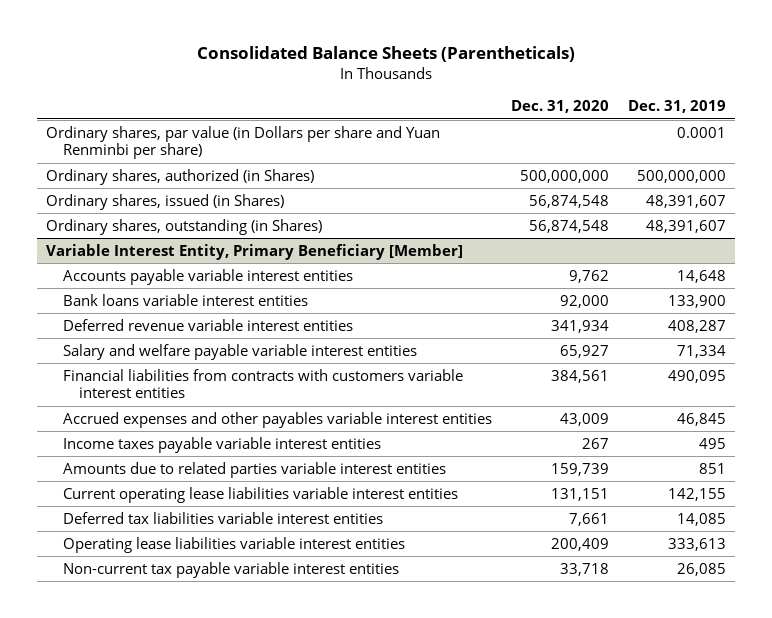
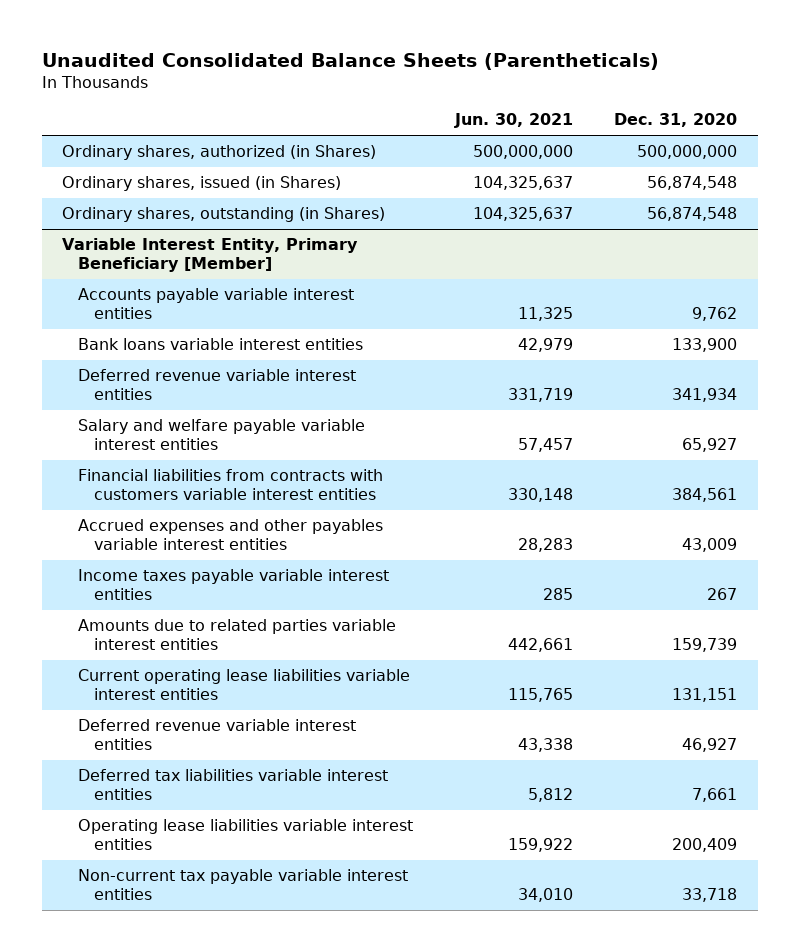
[196,46,575,63] Consolidated Balance Sheets (Parentheticals) -> [41,52,659,70] Unaudited Consolidated Balance Sheets (Parentheticals)
[627,100,726,114] Dec. 31, 2019 -> none
none -> [453,113,573,129] Jun. 30, 2021
[46,125,441,160] Ordinary shares, par value (in Dollars per share and Yuan Renminbi per share) -> none
[559,294,609,308] 92,000 -> [672,338,738,353] 133,900
none -> [78,719,357,750] Deferred revenue variable interest entities

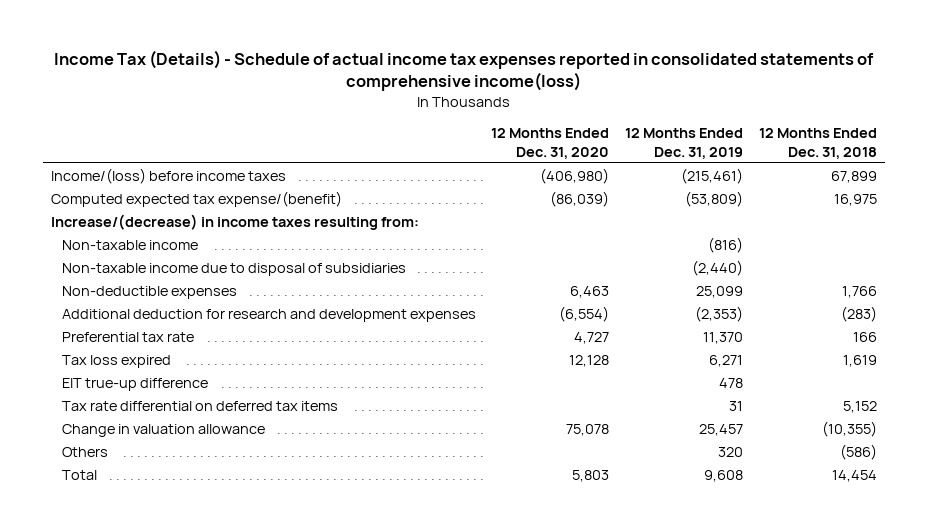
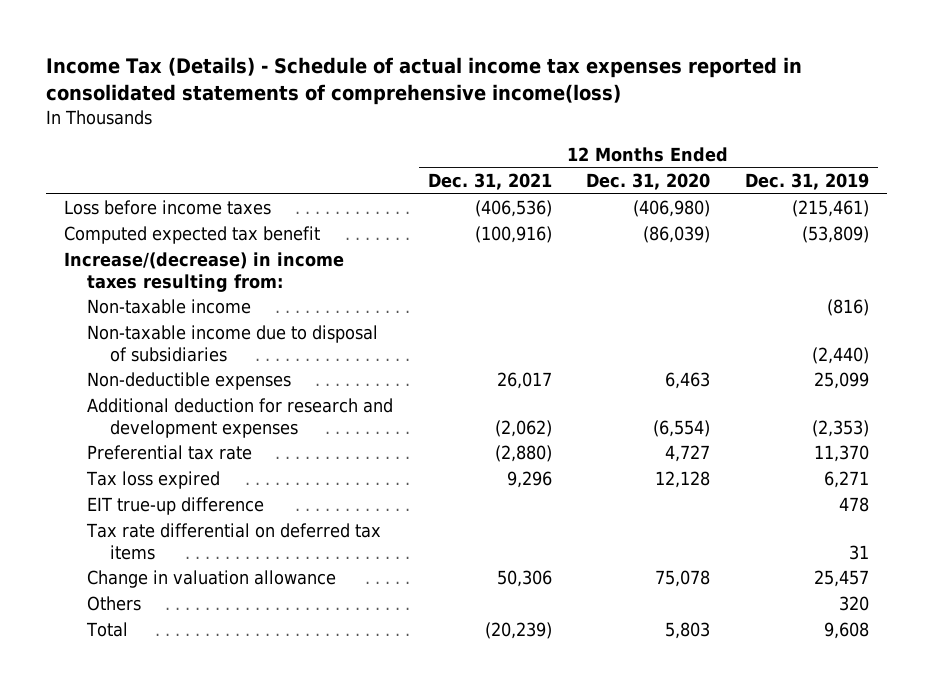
[758,128,877,159] 12 Months Ended Dec. 31, 2018 -> none
none -> [427,172,552,190] Dec. 31, 2021
[50,167,286,184] Income/(loss) before income taxes -> [63,200,271,216] Loss before income taxes
[50,190,342,207] Computed expected tax expense/(benefit) -> [63,226,320,245] Computed expected tax benefit

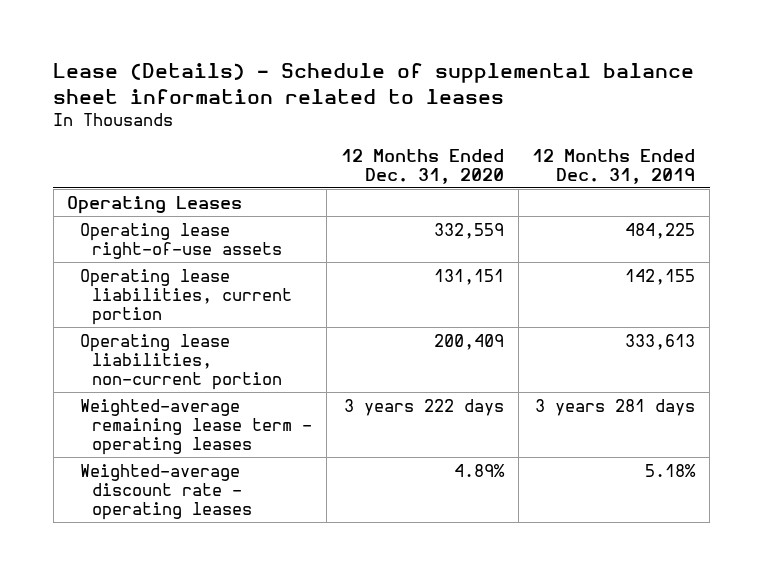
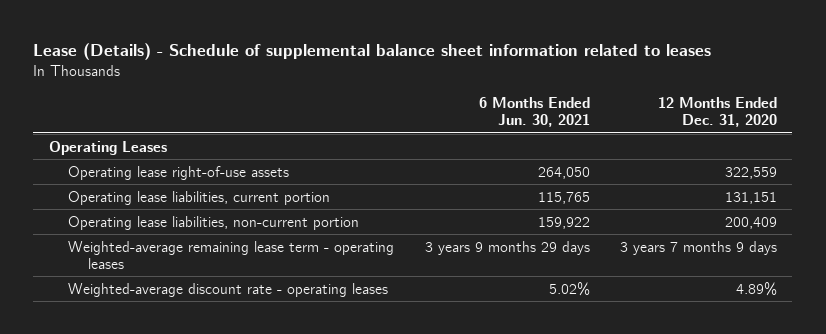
[532,148,696,184] 12 Months Ended Dec. 31, 2019 -> none
none -> [478,97,590,128] 6 Months Ended Jun. 30, 2021
[433,222,504,239] 332,559 -> [725,166,778,179] 322,559
[343,398,504,416] 3 years 222 days -> [620,240,778,255] 3 years 7 months 9 days

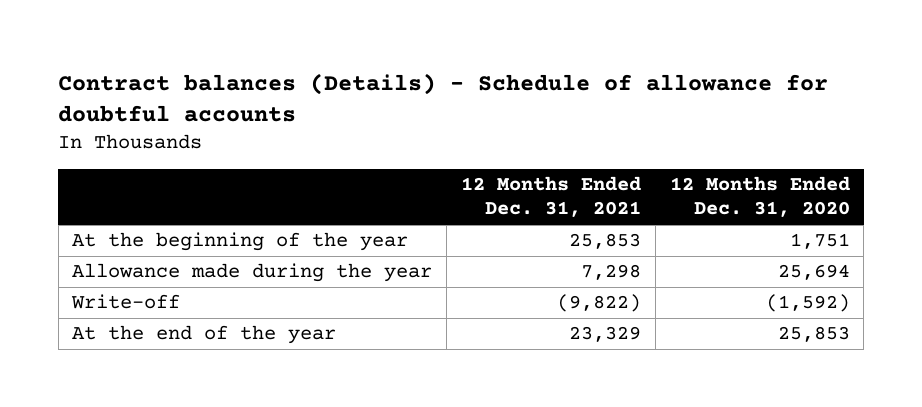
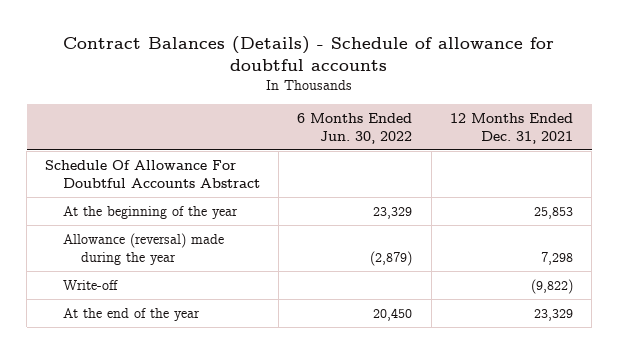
[58,72,829,123] Contract balances (Details) - Schedule of allowance for doubtful accounts -> [63,35,555,71] Contract Balances (Details) - Schedule of allowance for doubtful accounts
[669,176,850,218] 12 Months Ended Dec. 31, 2020 -> none
none -> [297,112,413,144] 6 Months Ended Jun. 30, 2022
none -> [45,159,261,188] Schedule Of Allowance For Doubtful Accounts Abstract
[72,263,433,283] Allowance made during the year -> [63,232,225,265] Allowance (reversal) made during the year

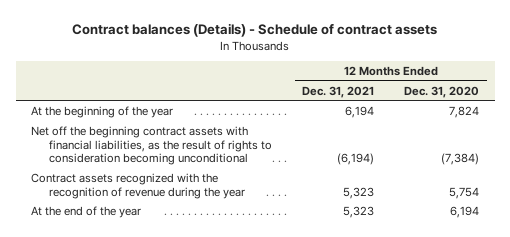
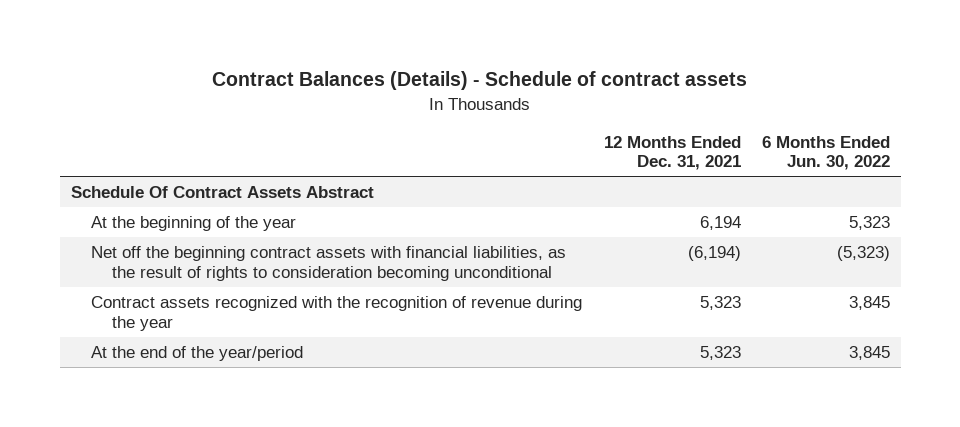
[72,22,438,37] Contract balances (Details) - Schedule of contract assets -> [212,71,748,91] Contract Balances (Details) - Schedule of contract assets
[404,85,480,98] Dec. 31, 2020 -> none
none -> [761,135,890,171] 6 Months Ended Jun. 30, 2022
none -> [70,185,374,198] Schedule Of Contract Assets Abstract
[30,205,141,218] At the end of the year -> [91,345,304,361] At the end of the year/period

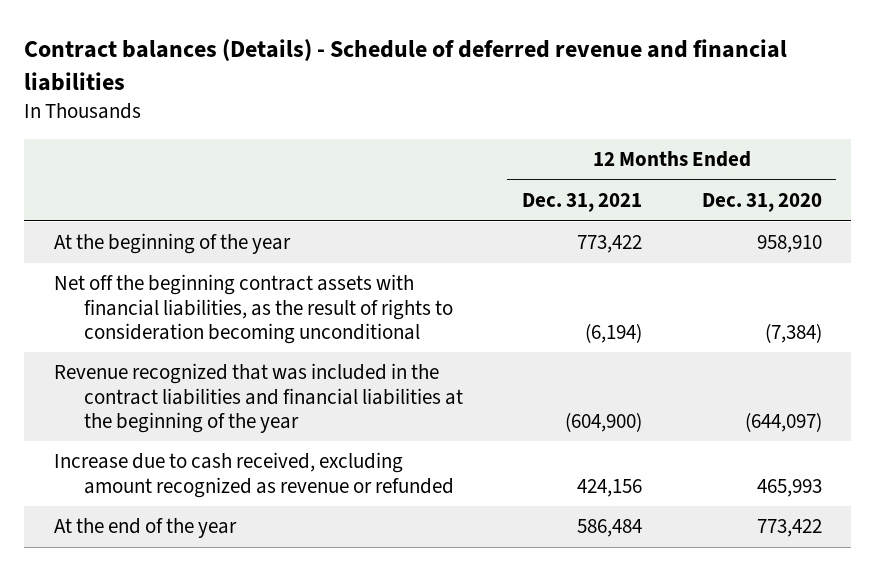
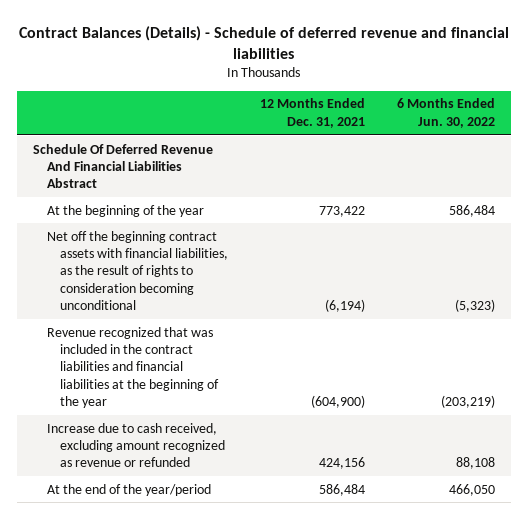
[24,38,788,91] Contract balances (Details) - Schedule of deferred revenue and financial liabilities -> [18,26,509,60] Contract Balances (Details) - Schedule of deferred revenue and financial liabilities
[701,193,822,213] Dec. 31, 2020 -> none
none -> [396,98,495,128] 6 Months Ended Jun. 30, 2022
none -> [33,143,214,189] Schedule Of Deferred Revenue And Financial Liabilities Abstract
[53,518,237,539] At the end of the year -> [46,483,211,496] At the end of the year/period

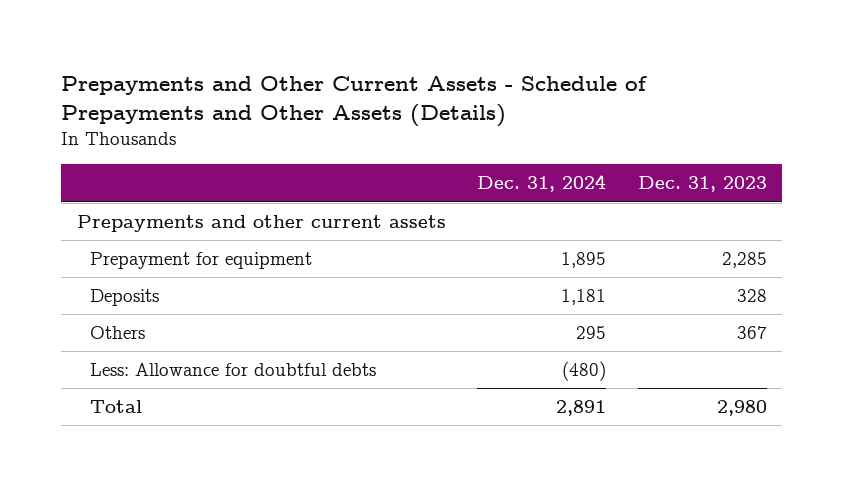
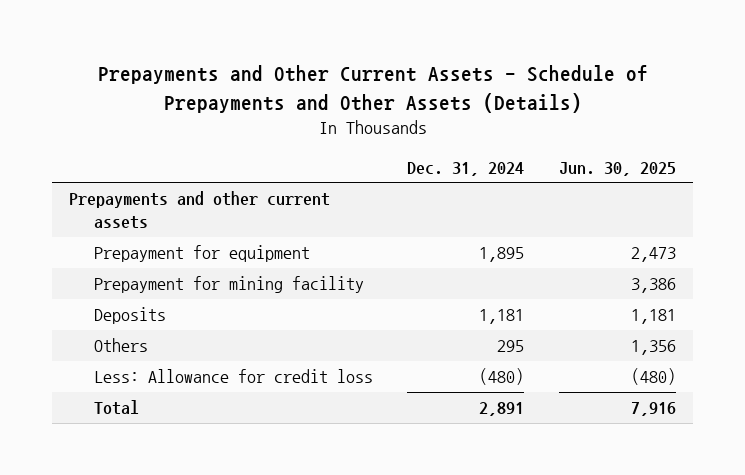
[637,176,767,193] Dec. 31, 2023 -> none
none -> [558,161,676,176] Jun. 30, 2025
none -> [93,276,364,294] Prepayment for mining facility
[90,363,377,377] Less: Allowance for doubtful debts -> [93,369,373,384] Less: Allowance for credit loss

